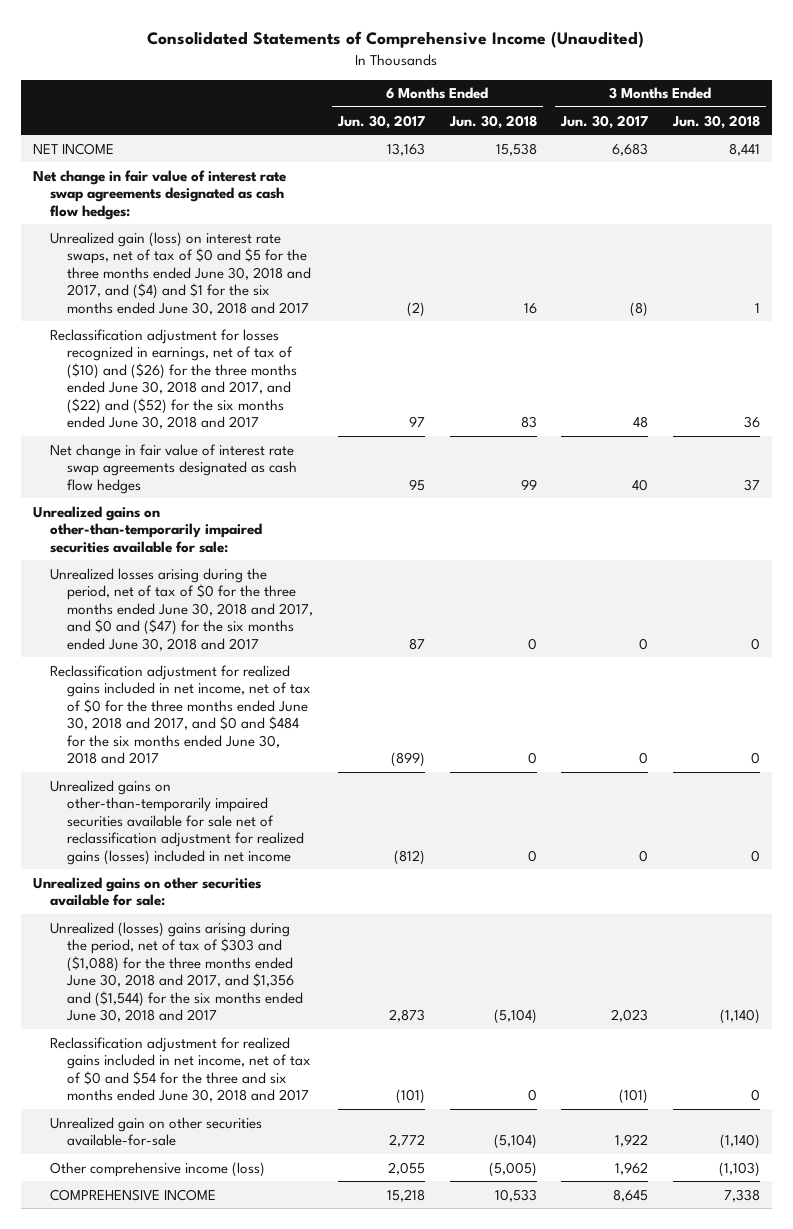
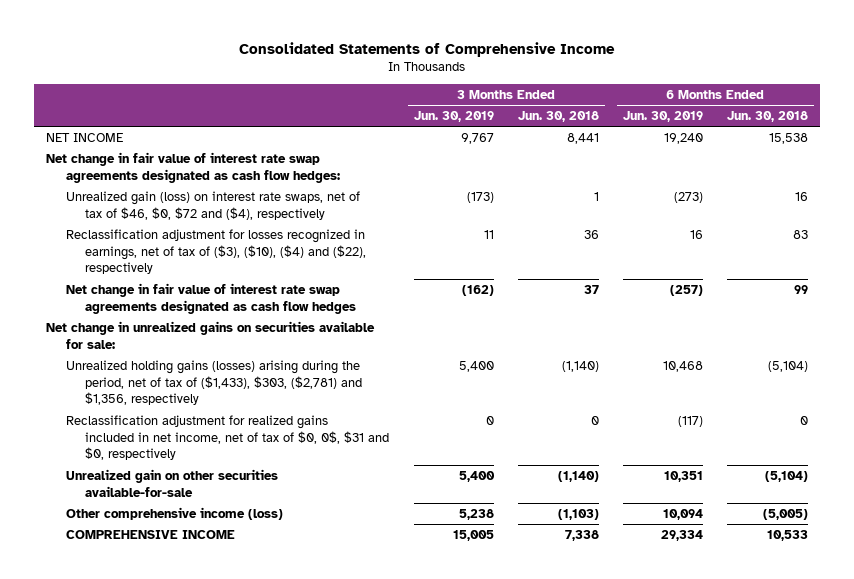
[147,31,645,49] Consolidated Statements of Comprehensive Income (Unaudited) -> [238,41,615,57] Consolidated Statements of Comprehensive Income
[336,114,425,129] Jun. 30, 2017 -> none
[560,114,649,129] Jun. 30, 2017 -> none
none -> [413,111,494,123] Jun. 30, 2019
none -> [622,111,703,123] Jun. 30, 2019
[50,231,312,315] Unrealized gain (loss) on interest rate swaps, net of tax of $0 and $5 for the three months ended June 30, 2018 and 2017, and ($4) and $1 for the six months ended June 30, 2018 and 2017 -> [65,191,360,220] Unrealized gain (loss) on interest rate swaps, net of tax of $46, $0, $72 and ($4), respectively
[50,328,298,430] Reclassification adjustment for losses recognized in earnings, net of tax of ($10) and ($26) for the three months ended June 30, 2018 and 2017, and ($22) and ($52) for the six months ended June 30, 2018 and 2017 -> [65,229,367,275] Reclassification adjustment for losses recognized in earnings, net of tax of ($3), ($10), ($4) and ($22), respectively
[33,505,263,553] Unrealized gains on other-than-temporarily impaired securities available for sale: -> none
[50,567,314,651] Unrealized losses arising during the period, net of tax of $0 for the three months ended June 30, 2018 and 2017, and $0 and ($47) for the six months ended June 30, 2018 and 2017 -> none
[50,664,312,765] Reclassification adjustment for realized gains included in net income, net of tax of $0 for the three months ended June 30, 2018 and 2017, and $0 and $484 for the six months ended June 30, 2018 and 2017 -> none
[50,779,305,865] Unrealized gains on other-than-temporarily impaired securities available for sale net of reclassification adjustment for realized gains (losses) included in net income -> none
[33,876,262,907] Unrealized gains on other securities available for sale: -> [45,321,375,349] Net change in unrealized gains on securities available for sale:
[50,921,304,1023] Unrealized (losses) gains arising during the period, net of tax of $303 and ($1,088) for the three months ended June 30, 2018 and 2017, and $1,356 and ($1,544) for the six months ended June 30, 2018 and 2017 -> [65,360,363,406] Unrealized holding gains (losses) arising during the period, net of tax of ($1,433), $303, ($2,781) and $1,356, respectively
[50,1036,312,1103] Reclassification adjustment for realized gains included in net income, net of tax of $0 and $54 for the three and six months ended June 30, 2018 and 2017 -> [65,415,390,461] Reclassification adjustment for realized gains included in net income, net of tax of $0, 0$, $31 and $0, respectively

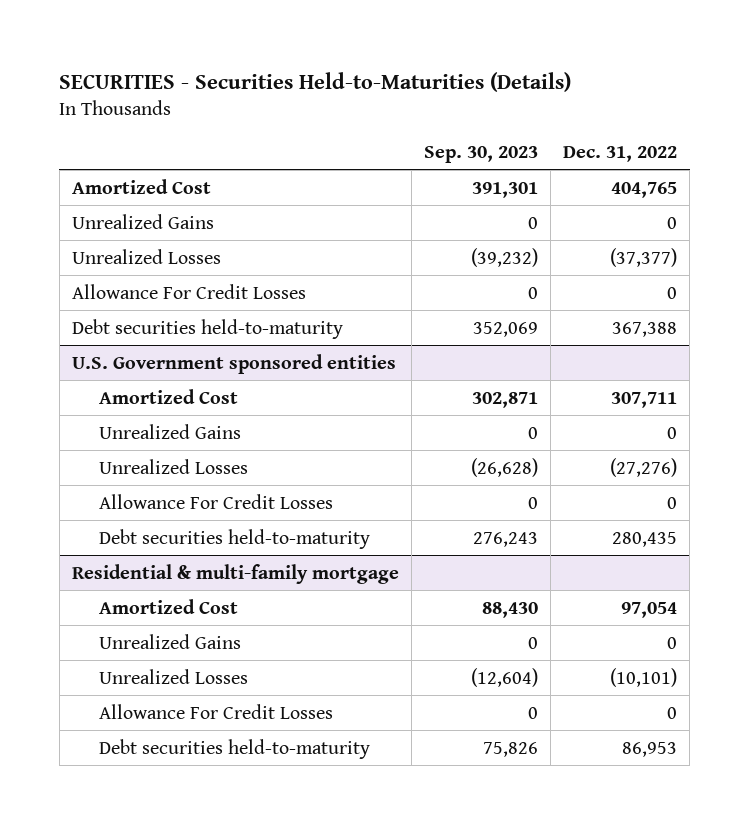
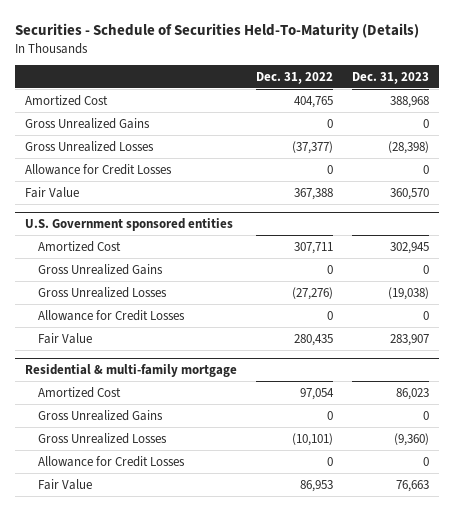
[59,71,572,92] SECURITIES - Securities Held-to-Maturities (Details) -> [15,23,420,40] Securities - Schedule of Securities Held-To-Maturity (Details)
[423,145,538,163] Sep. 30, 2023 -> none
none -> [352,71,430,84] Dec. 31, 2023
[71,213,214,229] Unrealized Gains -> [24,117,150,129] Gross Unrealized Gains
[71,248,221,264] Unrealized Losses -> [24,140,154,152] Gross Unrealized Losses
[71,283,306,299] Allowance For Credit Losses -> [24,163,172,175] Allowance for Credit Losses
[71,318,343,339] Debt securities held-to-maturity -> [24,186,79,198] Fair Value
[99,423,242,439] Unrealized Gains -> [38,263,164,275] Gross Unrealized Gains
[99,458,249,474] Unrealized Losses -> [38,286,168,298] Gross Unrealized Losses
[99,493,334,509] Allowance For Credit Losses -> [38,309,186,321] Allowance for Credit Losses
[99,528,371,549] Debt securities held-to-maturity -> [38,332,93,344] Fair Value
[99,633,242,649] Unrealized Gains -> [38,409,164,421] Gross Unrealized Gains
[99,668,249,684] Unrealized Losses -> [38,432,168,444] Gross Unrealized Losses
[99,703,334,719] Allowance For Credit Losses -> [38,455,186,467] Allowance for Credit Losses
[99,738,371,759] Debt securities held-to-maturity -> [38,478,93,490] Fair Value

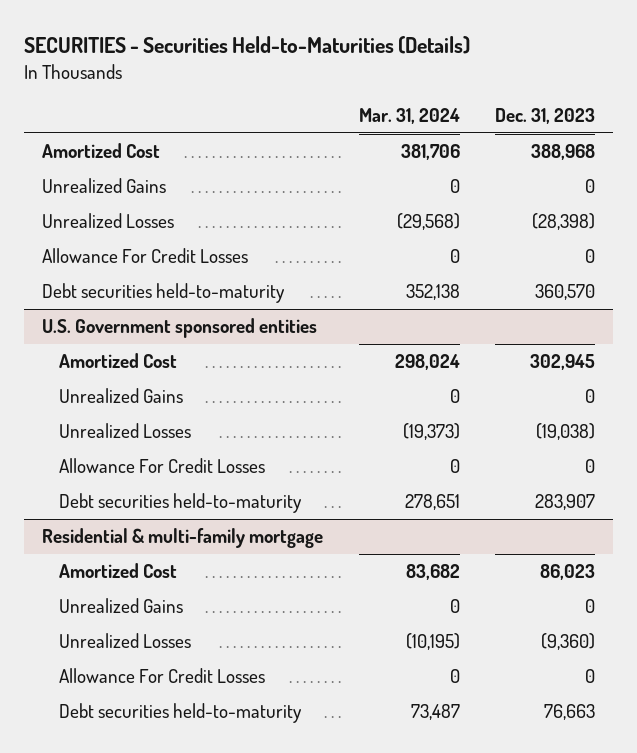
[15,23,420,40] Securities - Schedule of Securities Held-To-Maturity (Details) -> [24,36,471,55] SECURITIES - Securities Held-to-Maturities (Details)
[256,71,334,84] Dec. 31, 2022 -> none
none -> [358,108,460,125] Mar. 31, 2024
[24,117,150,129] Gross Unrealized Gains -> [41,178,166,194] Unrealized Gains
[24,140,154,152] Gross Unrealized Losses -> [41,213,174,229] Unrealized Losses
[24,163,172,175] Allowance for Credit Losses -> [41,248,248,264] Allowance For Credit Losses
[24,186,79,198] Fair Value -> [41,283,285,304] Debt securities held-to-maturity
[38,263,164,275] Gross Unrealized Gains -> [58,388,183,404] Unrealized Gains
[38,286,168,298] Gross Unrealized Losses -> [58,423,191,439] Unrealized Losses
[38,309,186,321] Allowance for Credit Losses -> [58,458,265,474] Allowance For Credit Losses
[38,332,93,344] Fair Value -> [58,493,302,514] Debt securities held-to-maturity
[38,409,164,421] Gross Unrealized Gains -> [58,598,183,614] Unrealized Gains
[38,432,168,444] Gross Unrealized Losses -> [58,633,191,649] Unrealized Losses
[38,455,186,467] Allowance for Credit Losses -> [58,668,265,684] Allowance For Credit Losses
[38,478,93,490] Fair Value -> [58,703,302,724] Debt securities held-to-maturity

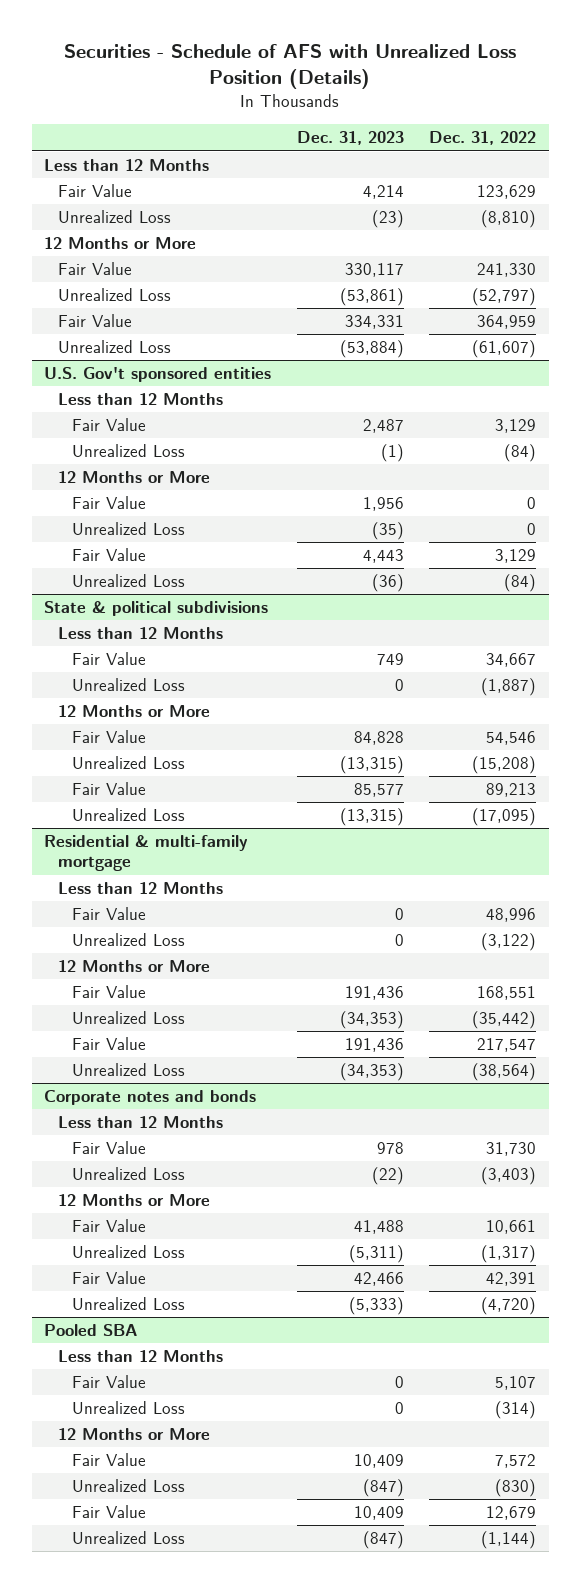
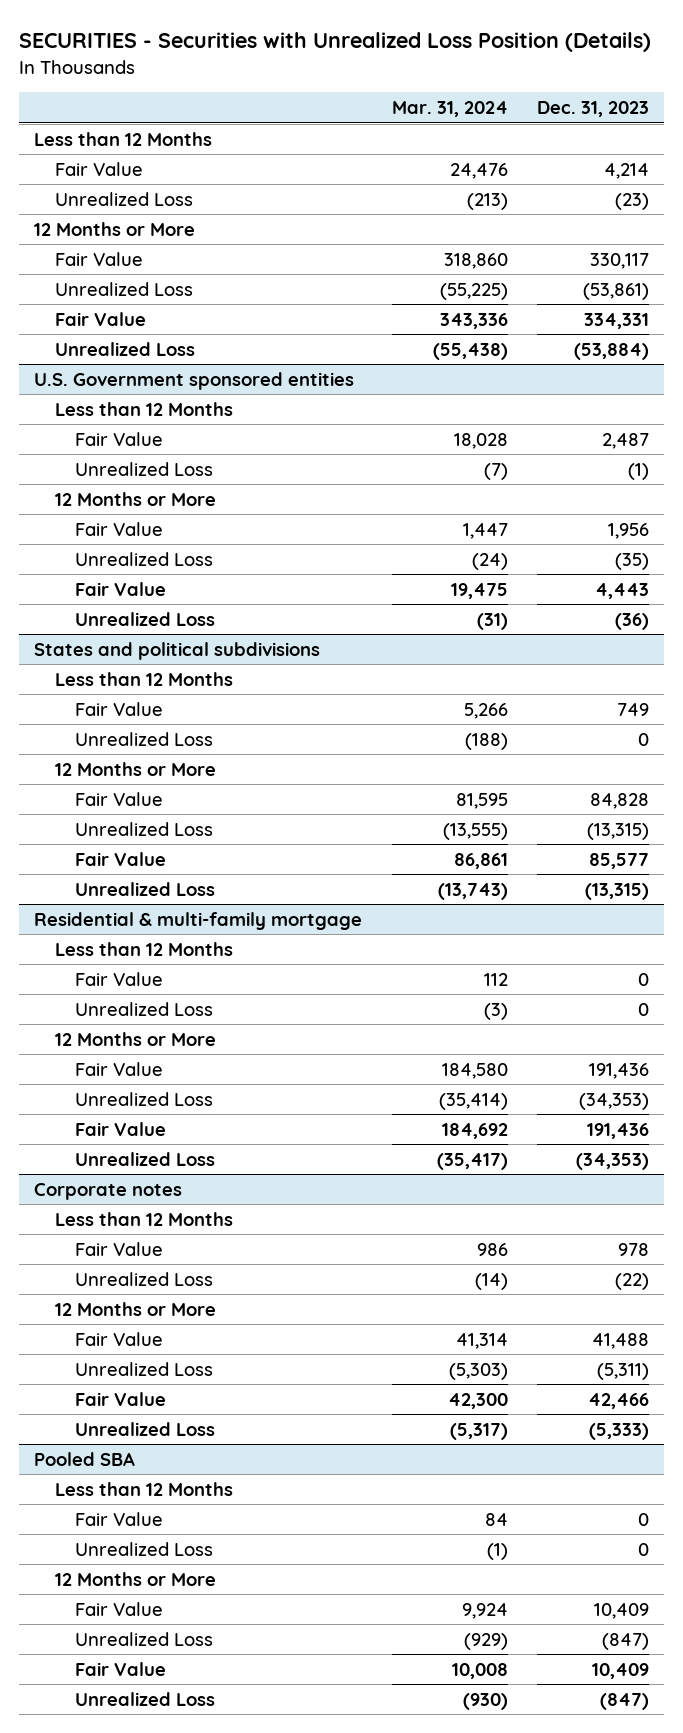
[64,44,517,90] Securities - Schedule of AFS with Unrealized Loss Position (Details) -> [19,32,652,53] SECURITIES - Securities with Unrealized Loss Position (Details)
[429,131,537,146] Dec. 31, 2022 -> none
none -> [391,101,508,118] Mar. 31, 2024
[44,367,272,383] U.S. Gov't sponsored entities -> [34,371,355,390] U.S. Government sponsored entities
[44,601,269,617] State & political subdivisions -> [34,641,321,660] States and political subdivisions
[44,1090,257,1106] Corporate notes and bonds -> [34,1182,183,1200] Corporate notes

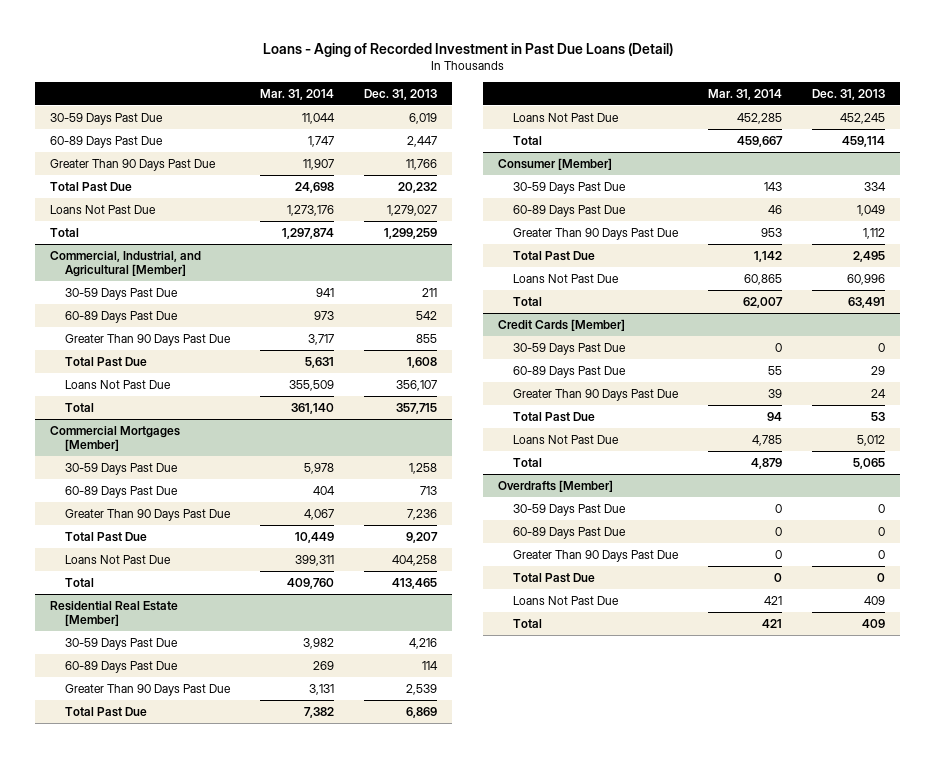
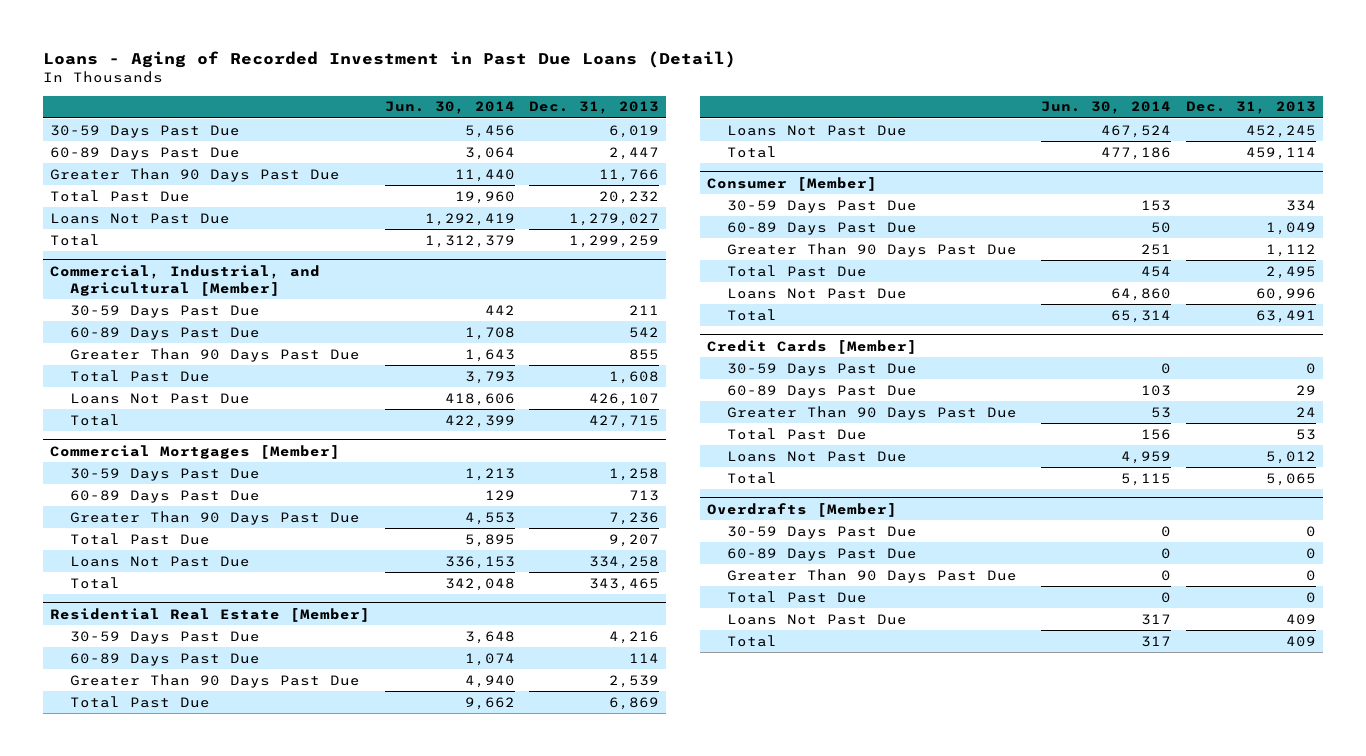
[260,88,335,100] Mar. 31, 2014 -> none
none -> [384,101,515,115] Jun. 30, 2014
[396,379,438,391] 356,107 -> [588,392,659,406] 426,107
[396,402,438,414] 357,715 -> [588,414,659,428] 427,715
[392,554,438,566] 404,258 -> [588,555,659,569] 334,258
[392,577,438,589] 413,465 -> [588,577,659,591] 343,465

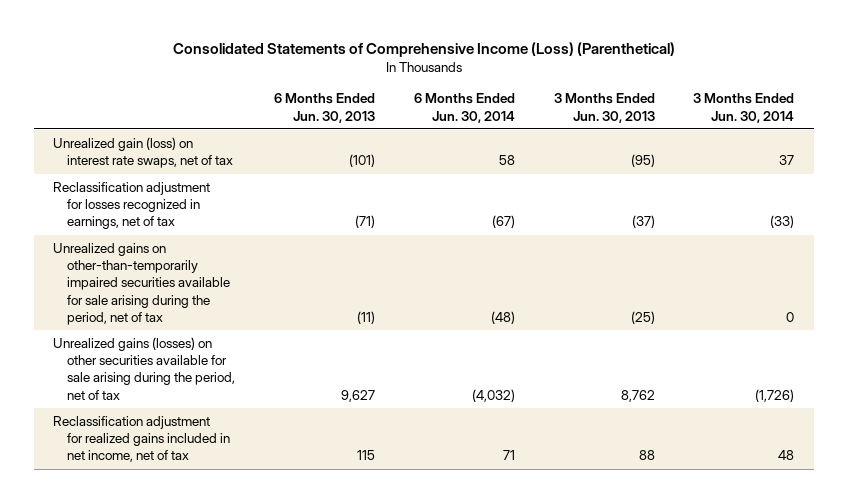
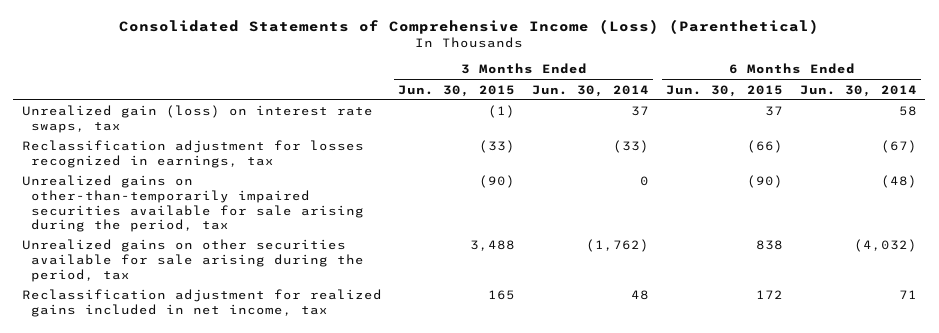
[273,93,375,123] 6 Months Ended Jun. 30, 2013 -> none
[553,93,655,123] 3 Months Ended Jun. 30, 2013 -> none
none -> [398,84,516,97] Jun. 30, 2015
none -> [666,84,784,97] Jun. 30, 2015
[53,137,233,169] Unrealized gain (loss) on interest rate swaps, net of tax -> [21,105,373,133] Unrealized gain (loss) on interest rate swaps, tax
[53,182,211,230] Reclassification adjustment for losses recognized in earnings, net of tax -> [21,140,364,168] Reclassification adjustment for losses recognized in earnings, tax
[53,243,230,325] Unrealized gains on other-than-temporarily impaired securities available for sale arising during the period, net of tax -> [21,175,364,233] Unrealized gains on other-than-temporarily impaired securities available for sale arising during the period, tax
[53,337,235,400] Unrealized gains (losses) on other securities available for sale arising during the period, net of tax -> [21,239,364,282] Unrealized gains on other securities available for sale arising during the period, tax
[755,388,795,402] (1,726) -> [586,239,650,253] (1,762)
[53,416,230,463] Reclassification adjustment for realized gains included in net income, net of tax -> [21,289,382,317] Reclassification adjustment for realized gains included in net income, tax

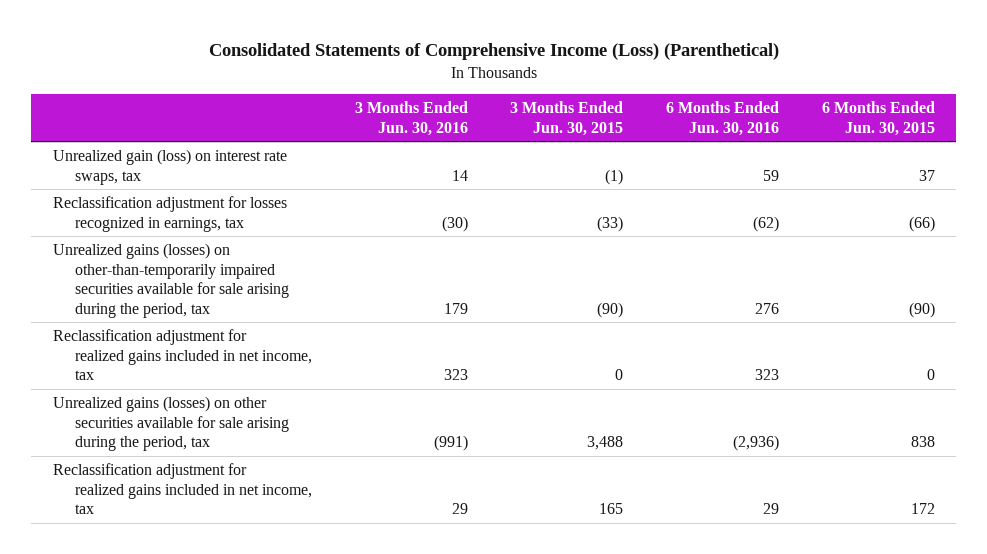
[532,84,650,97] Jun. 30, 2014 -> none
[800,84,918,97] Jun. 30, 2014 -> none
none -> [354,101,468,136] 3 Months Ended Jun. 30, 2016
none -> [666,101,780,136] 6 Months Ended Jun. 30, 2016
[21,175,364,233] Unrealized gains on other-than-temporarily impaired securities available for sale arising during the period, tax -> [52,242,290,318] Unrealized gains (losses) on other-than-temporarily impaired securities available for sale arising during the period, tax
none -> [52,328,313,381] Reclassification adjustment for realized gains included in net income, tax
[21,239,364,282] Unrealized gains on other securities available for sale arising during the period, tax -> [52,395,290,452] Unrealized gains (losses) on other securities available for sale arising during the period, tax

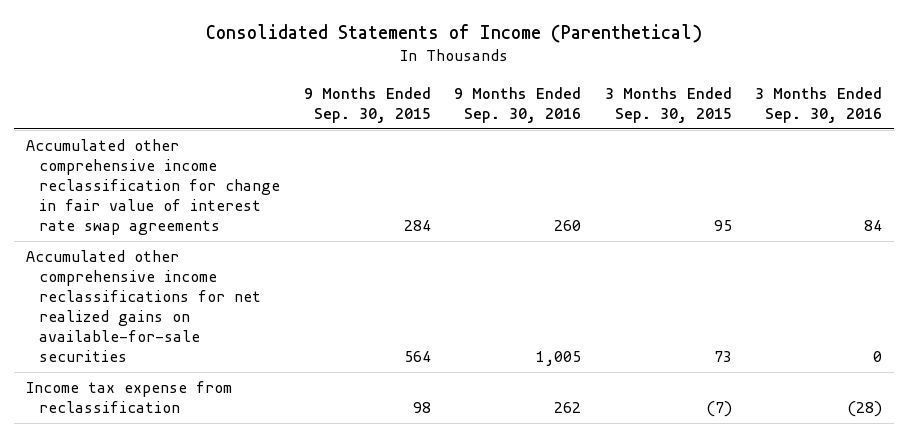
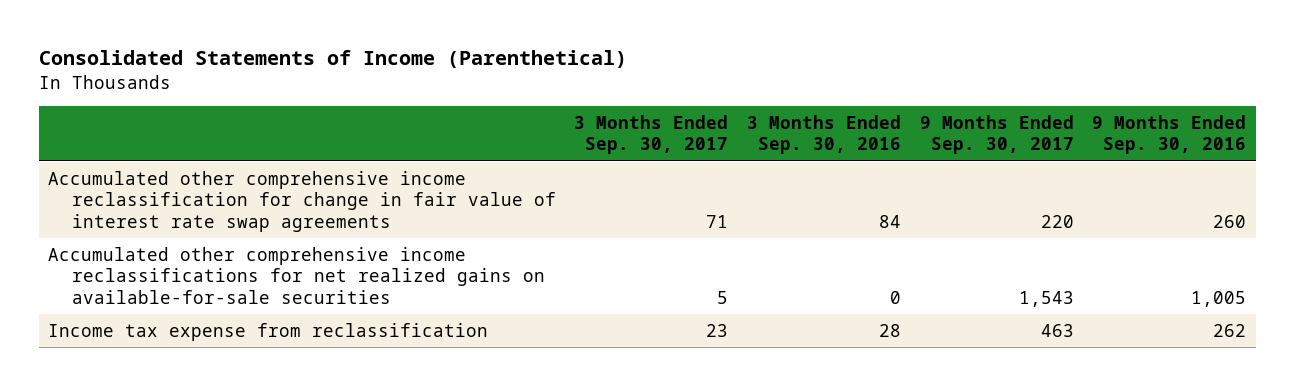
[303,86,431,123] 9 Months Ended Sep. 30, 2015 -> none
[604,86,732,123] 3 Months Ended Sep. 30, 2015 -> none
none -> [574,114,729,155] 3 Months Ended Sep. 30, 2017
none -> [919,114,1074,155] 9 Months Ended Sep. 30, 2017
[847,401,883,418] (28) -> [879,323,902,337] 28

